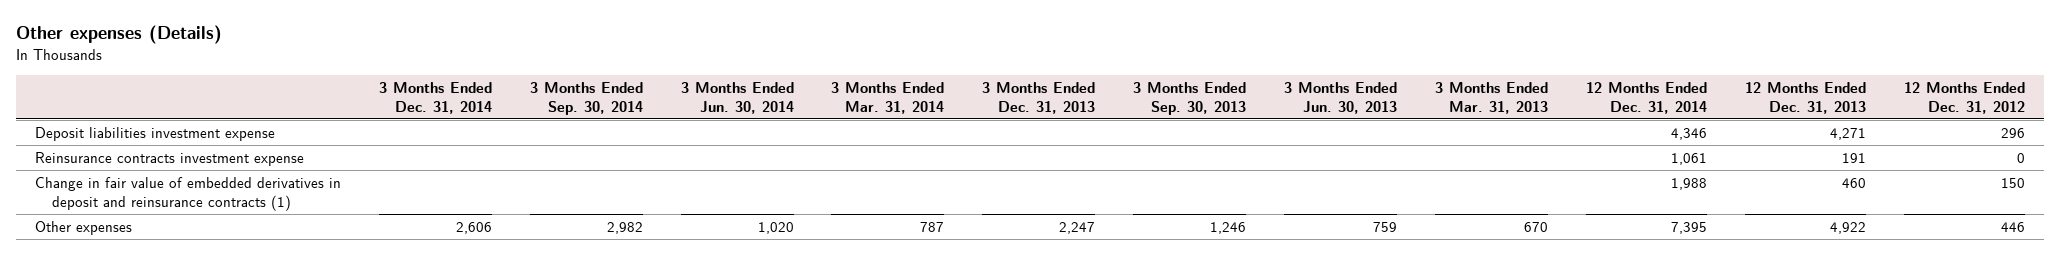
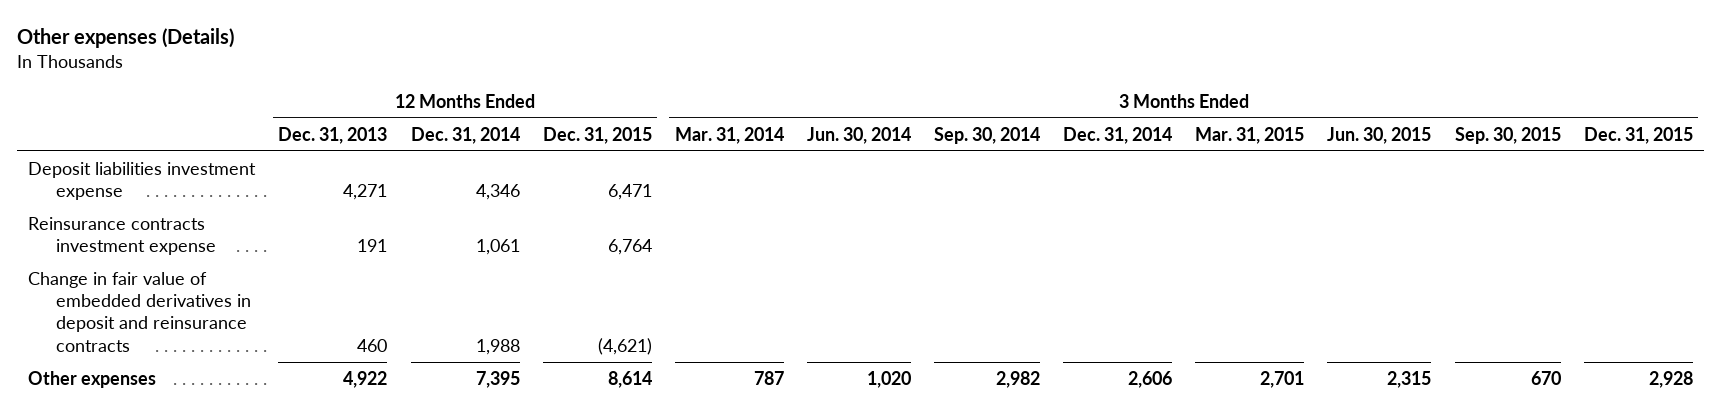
[982,81,1096,114] 3 Months Ended Dec. 31, 2013 -> none
[1133,81,1247,115] 3 Months Ended Sep. 30, 2013 -> none
[1284,81,1398,114] 3 Months Ended Jun. 30, 2013 -> none
[1435,81,1549,114] 3 Months Ended Mar. 31, 2013 -> none
[1903,81,2025,114] 12 Months Ended Dec. 31, 2012 -> none
none -> [542,126,652,144] Dec. 31, 2015
none -> [1195,126,1305,144] Mar. 31, 2015
none -> [1327,126,1432,144] Jun. 30, 2015
none -> [1454,126,1561,144] Sep. 30, 2015
none -> [1583,126,1693,144] Dec. 31, 2015
[34,176,341,211] Change in fair value of embedded derivatives in deposit and reinsurance contracts (1) -> [28,271,252,352] Change in fair value of embedded derivatives in deposit and reinsurance contracts

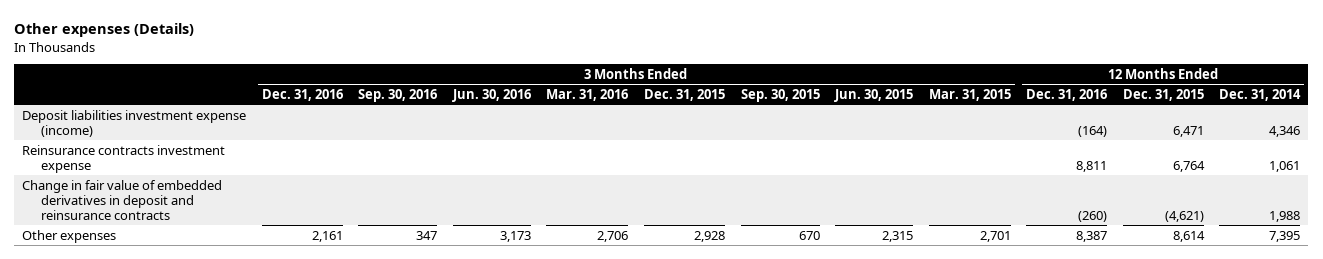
[278,126,388,144] Dec. 31, 2013 -> none
[674,126,784,144] Mar. 31, 2014 -> none
[806,126,911,144] Jun. 30, 2014 -> none
[934,126,1041,144] Sep. 30, 2014 -> none
[1063,126,1173,144] Dec. 31, 2014 -> none
none -> [261,88,343,101] Dec. 31, 2016
none -> [358,88,438,102] Sep. 30, 2016
none -> [451,88,531,102] Jun. 30, 2016
none -> [546,88,629,101] Mar. 31, 2016
none -> [1026,88,1108,101] Dec. 31, 2016
[28,161,257,201] Deposit liabilities investment expense -> [22,109,247,137] Deposit liabilities investment expense (income)

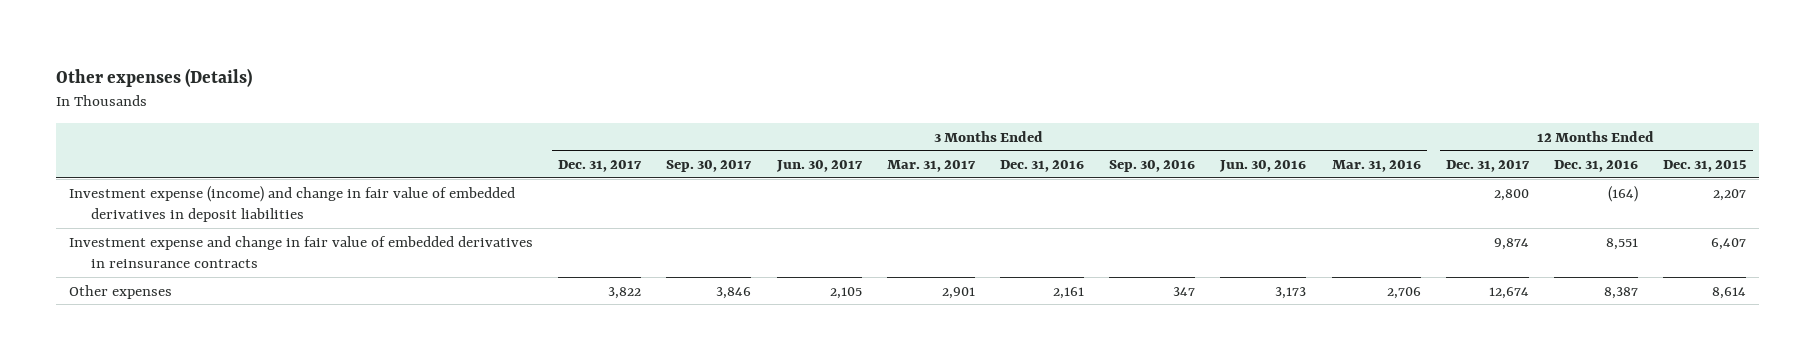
[643,88,725,101] Dec. 31, 2015 -> none
[740,88,820,102] Sep. 30, 2015 -> none
[834,88,914,102] Jun. 30, 2015 -> none
[928,88,1011,101] Mar. 31, 2015 -> none
[1219,88,1302,101] Dec. 31, 2014 -> none
none -> [558,160,643,173] Dec. 31, 2017
none -> [666,160,753,173] Sep. 30, 2017
none -> [775,160,863,173] Jun. 30, 2017
none -> [886,160,976,173] Mar. 31, 2017
none -> [1445,160,1530,173] Dec. 31, 2017
[22,179,223,220] Change in fair value of embedded derivatives in deposit and reinsurance contracts -> none
[22,109,247,137] Deposit liabilities investment expense (income) -> [68,185,515,223] Investment expense (income) and change in fair value of embedded derivatives in deposit liabilities
[1172,125,1204,137] 6,471 -> [1713,188,1747,201] 2,207
[22,144,226,173] Reinsurance contracts investment expense -> [68,235,533,269] Investment expense and change in fair value of embedded derivatives in reinsurance contracts
[1076,160,1108,172] 8,811 -> [1606,237,1639,250] 8,551
[1172,160,1205,172] 6,764 -> [1711,237,1747,250] 6,407

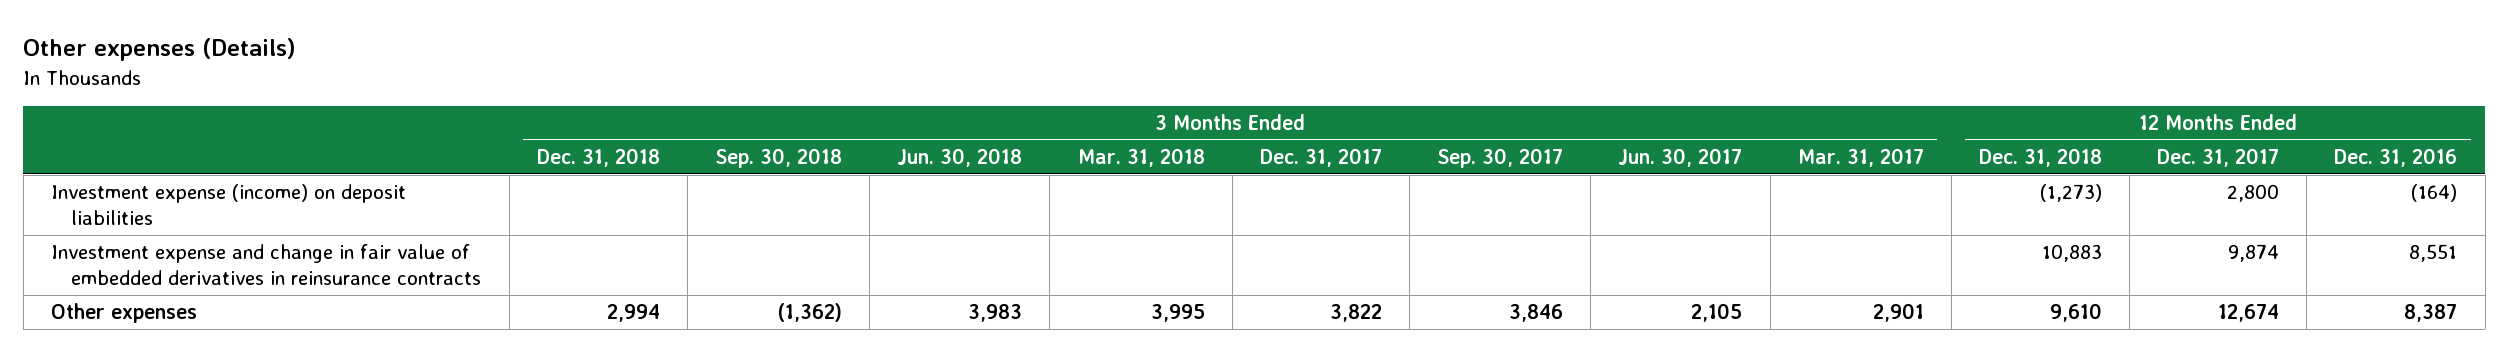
[999,160,1084,173] Dec. 31, 2016 -> none
[1109,160,1196,173] Sep. 30, 2016 -> none
[1219,160,1307,173] Jun. 30, 2016 -> none
[1331,160,1421,173] Mar. 31, 2016 -> none
[1663,160,1747,173] Dec. 31, 2015 -> none
none -> [536,148,660,168] Dec. 31, 2018
none -> [715,148,843,169] Sep. 30, 2018
none -> [897,148,1023,168] Jun. 30, 2018
none -> [1077,148,1205,168] Mar. 31, 2018
none -> [1978,148,2102,168] Dec. 31, 2018
[68,185,515,223] Investment expense (income) and change in fair value of embedded derivatives in deposit liabilities -> [50,184,406,226] Investment expense (income) on deposit liabilities

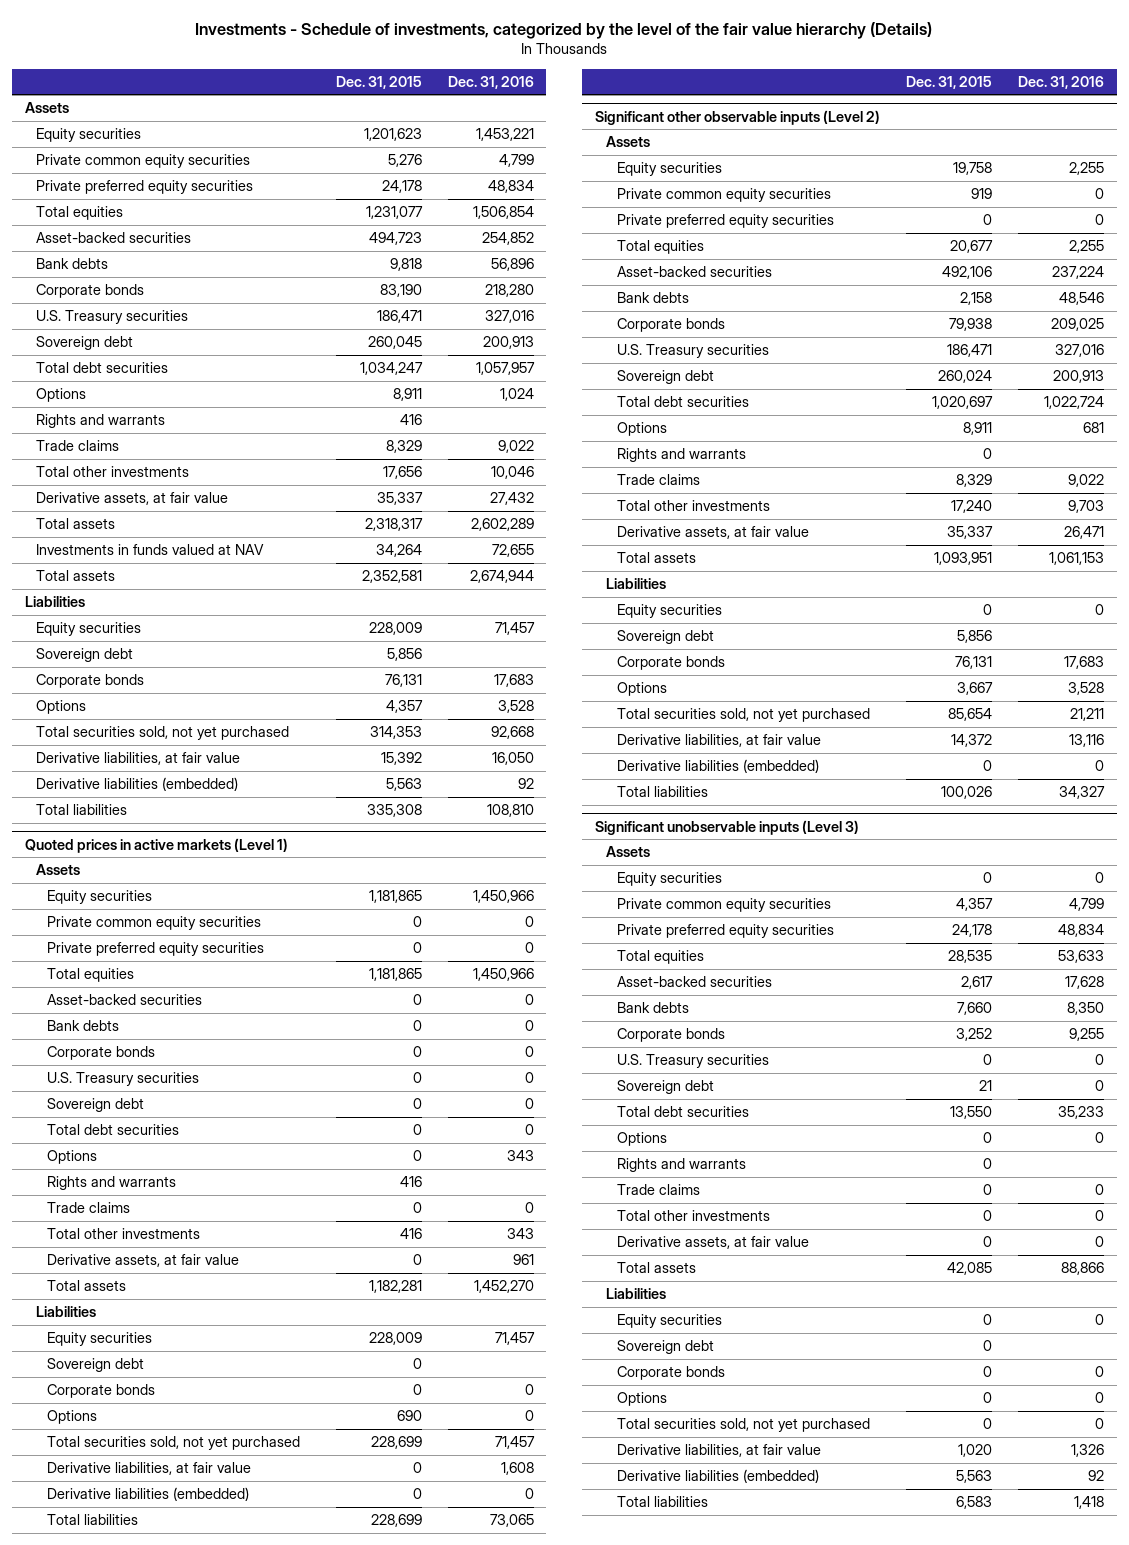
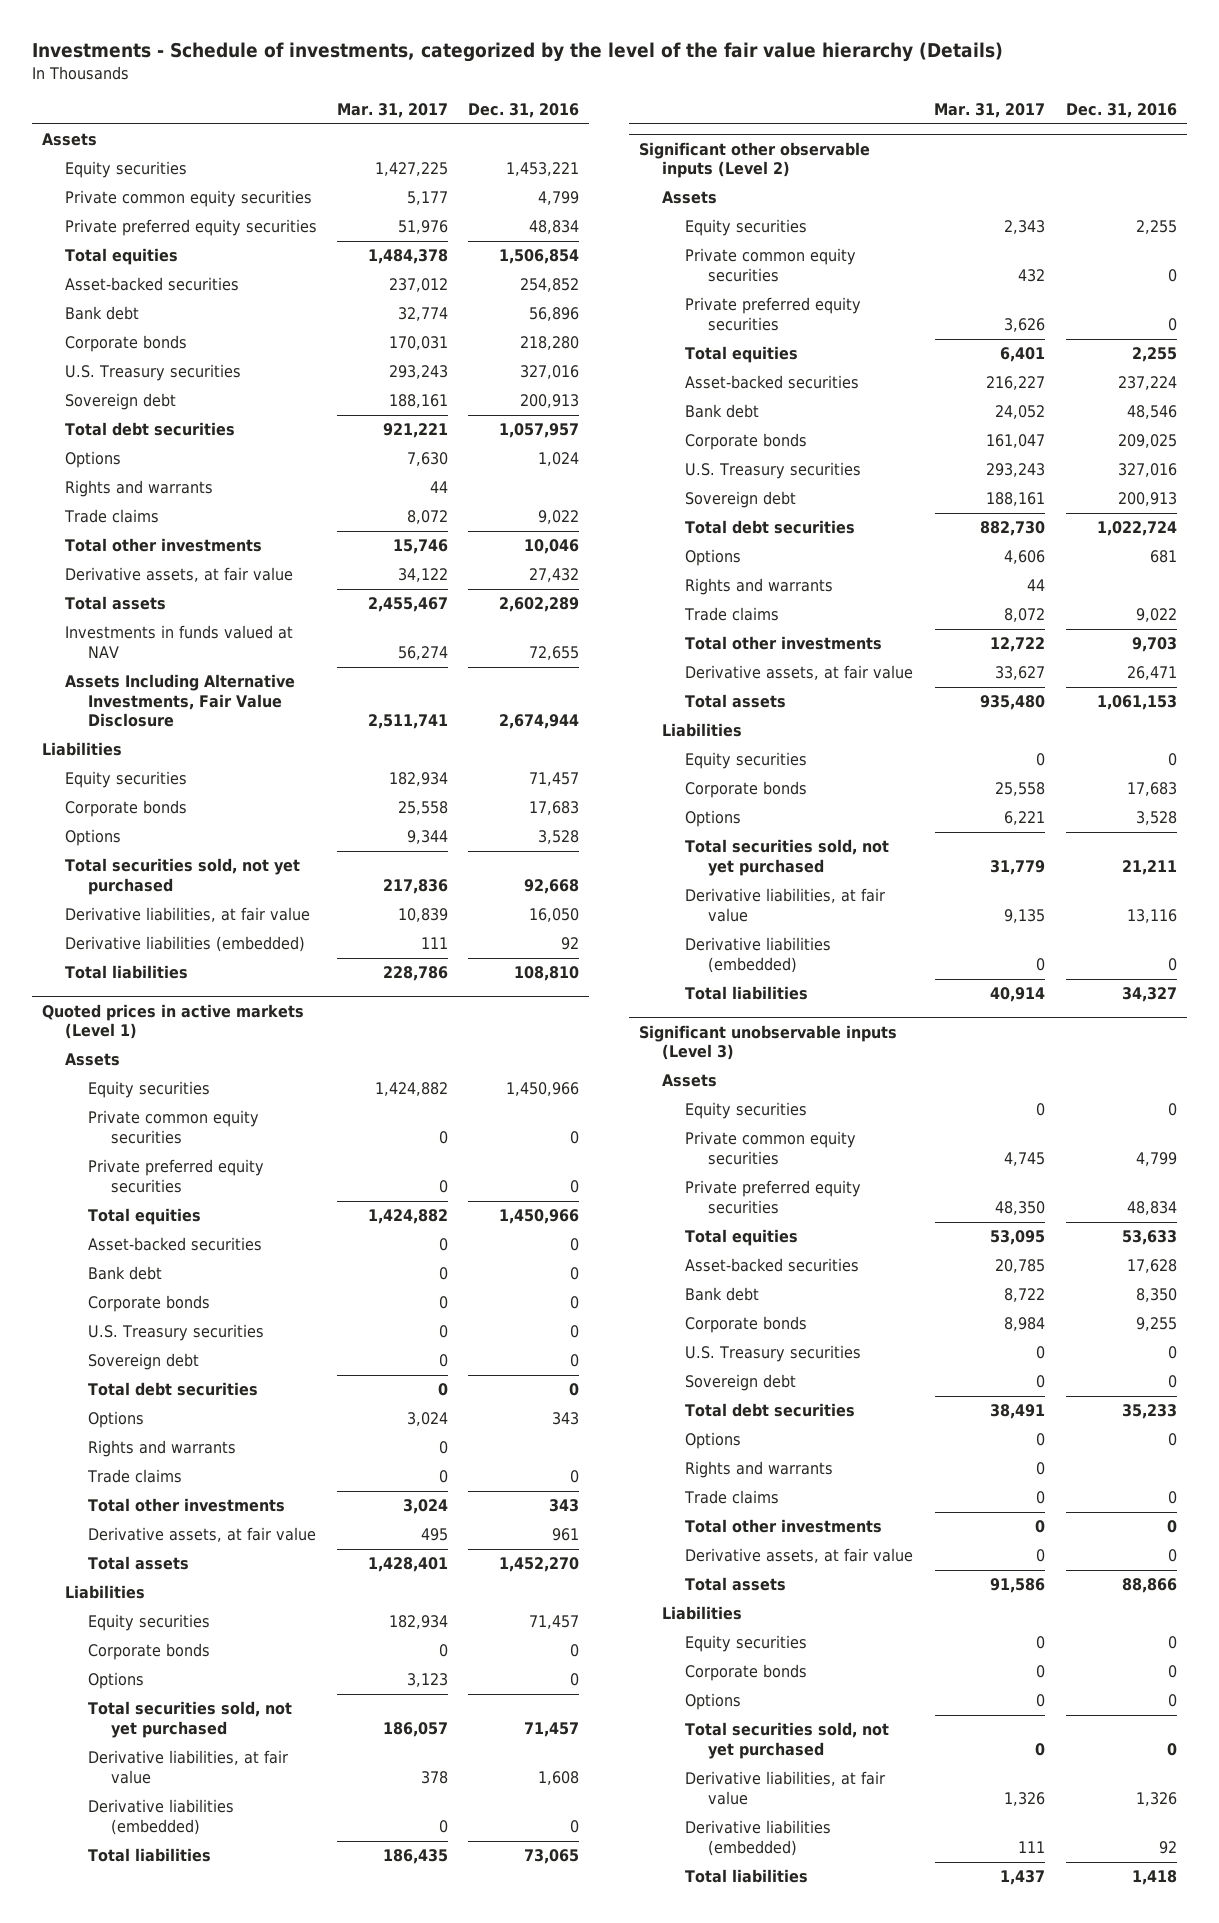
[335,75,422,89] Dec. 31, 2015 -> none
none -> [337,103,449,119] Mar. 31, 2017
[35,258,108,270] Bank debts -> [65,306,140,321] Bank debt
[35,570,115,582] Total assets -> [65,674,296,728] Assets Including Alternative Investments, Fair Value Disclosure
[35,648,133,663] Sovereign debt -> none
[46,1020,119,1032] Bank debts -> [88,1266,163,1281] Bank debt
[46,1358,144,1373] Sovereign debt -> none
[617,292,690,304] Bank debts -> [685,404,760,419] Bank debt
[617,630,715,645] Sovereign debt -> none
[617,1002,690,1014] Bank debts -> [685,1287,760,1302] Bank debt
[617,1340,715,1355] Sovereign debt -> none

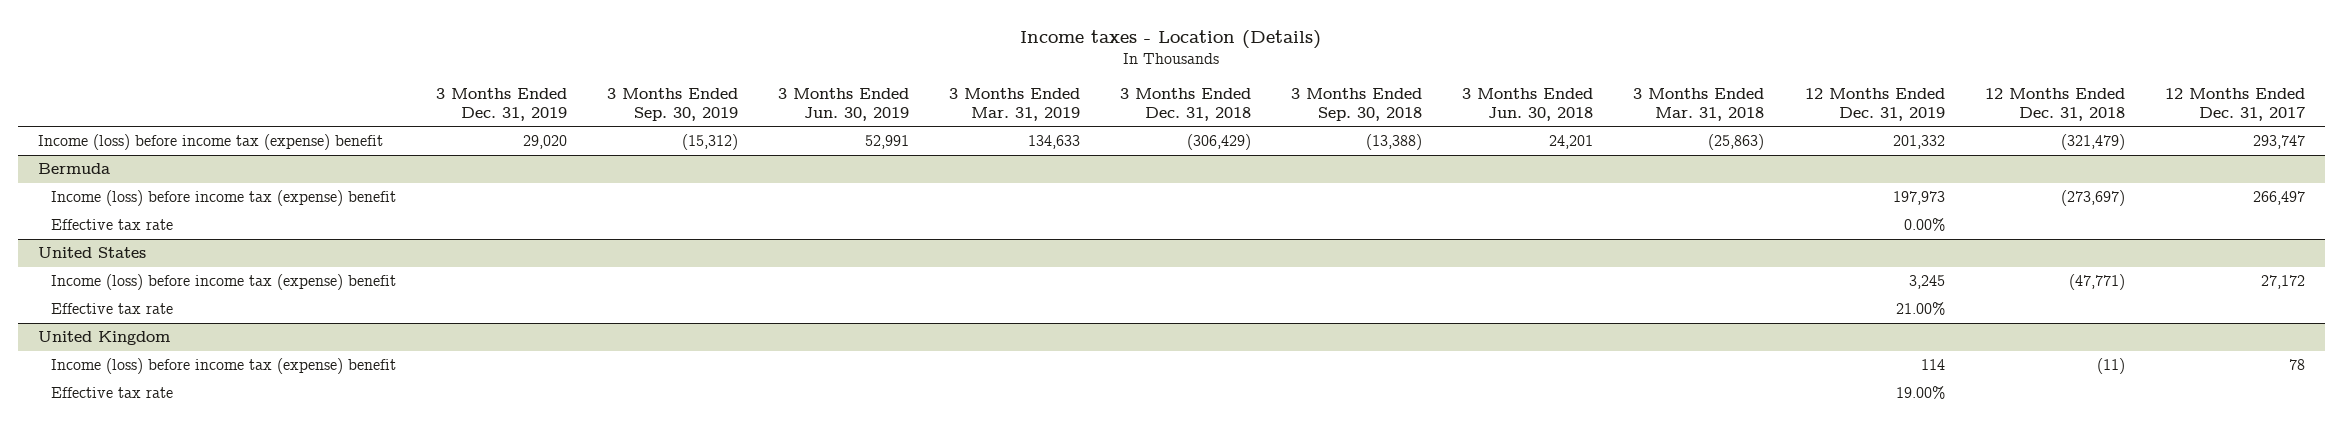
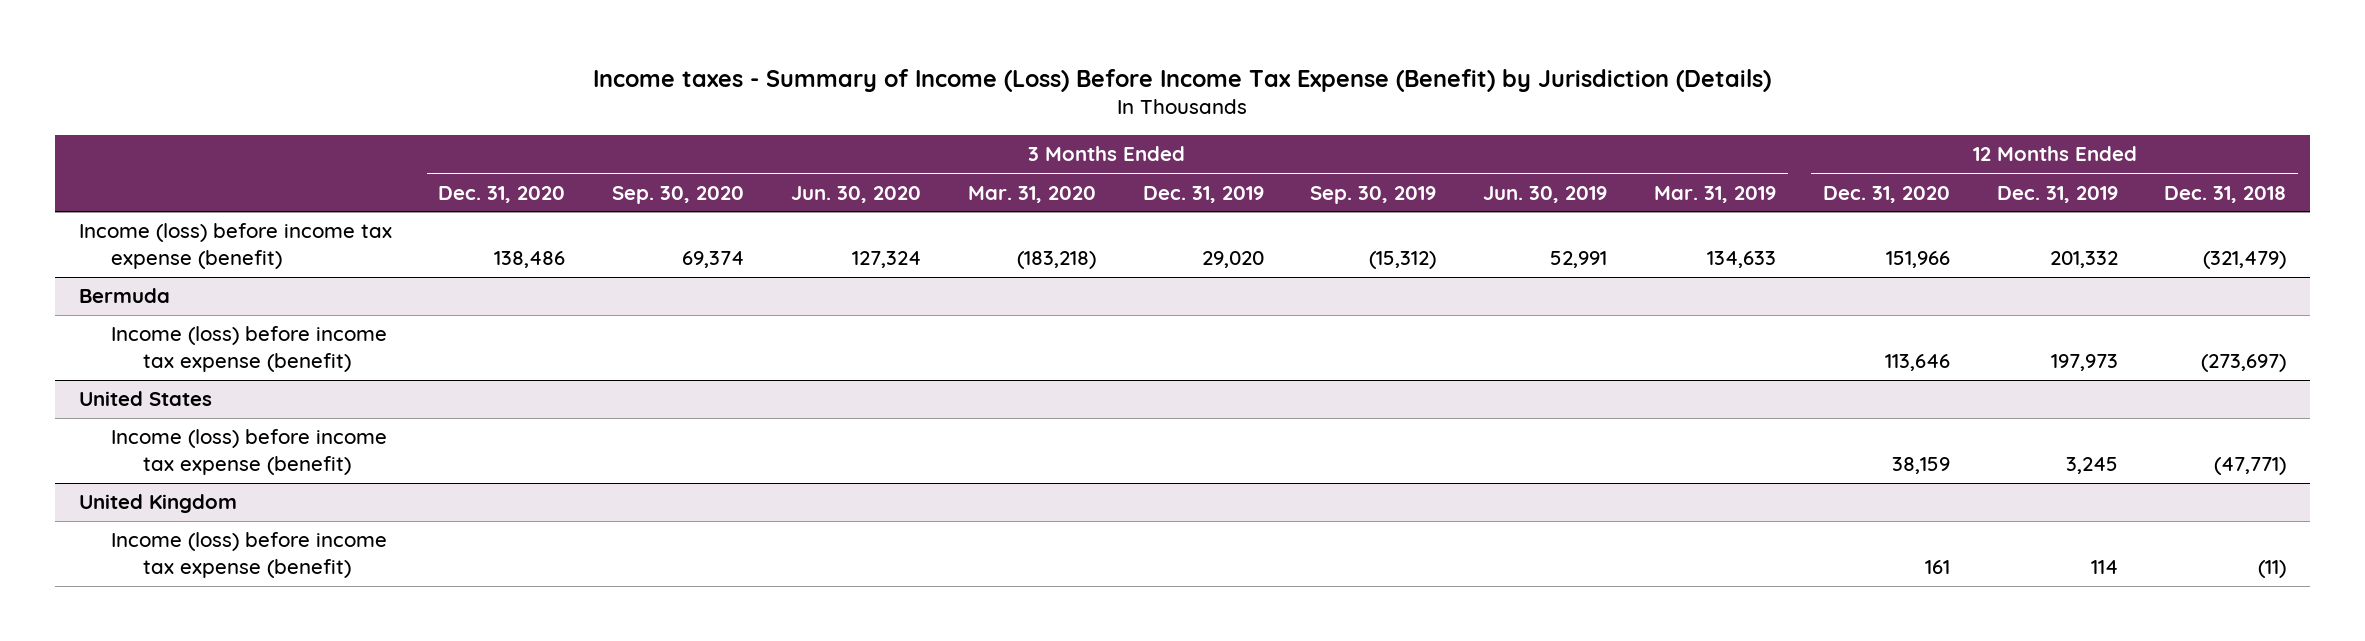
[1020,29,1322,49] Income taxes - Location (Details) -> [593,68,1772,92] Income taxes - Summary of Income (Loss) Before Income Tax Expense (Benefit) by Jurisdiction (Details)
[1120,87,1252,121] 3 Months Ended Dec. 31, 2018 -> none
[1291,87,1423,121] 3 Months Ended Sep. 30, 2018 -> none
[1462,87,1594,121] 3 Months Ended Jun. 30, 2018 -> none
[1633,87,1765,121] 3 Months Ended Mar. 31, 2018 -> none
[2164,87,2305,121] 12 Months Ended Dec. 31, 2017 -> none
none -> [438,185,566,203] Dec. 31, 2020
none -> [612,185,745,204] Sep. 30, 2020
none -> [790,185,921,203] Jun. 30, 2020
none -> [967,185,1096,203] Mar. 31, 2020
none -> [1822,185,1950,203] Dec. 31, 2020
[38,134,384,151] Income (loss) before income tax (expense) benefit -> [78,223,392,269] Income (loss) before income tax expense (benefit)
[50,219,173,231] Effective tax rate -> none
[50,190,396,207] Income (loss) before income tax (expense) benefit -> [110,326,387,372] Income (loss) before income tax expense (benefit)
[50,303,173,315] Effective tax rate -> none
[50,274,396,291] Income (loss) before income tax (expense) benefit -> [110,429,387,475] Income (loss) before income tax expense (benefit)
[50,387,173,399] Effective tax rate -> none
[50,358,396,375] Income (loss) before income tax (expense) benefit -> [110,532,387,578] Income (loss) before income tax expense (benefit)

